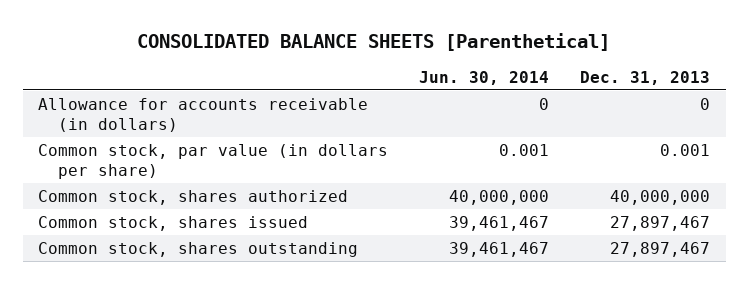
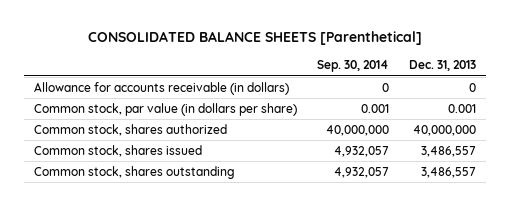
[419,70,550,85] Jun. 30, 2014 -> none
none -> [316,60,389,73] Sep. 30, 2014
[610,216,711,232] 27,897,467 -> [420,145,476,157] 3,486,557
[610,242,711,258] 27,897,467 -> [420,166,476,178] 3,486,557

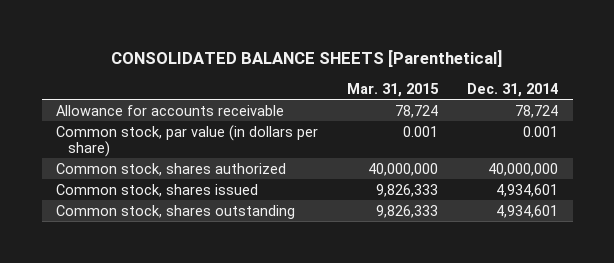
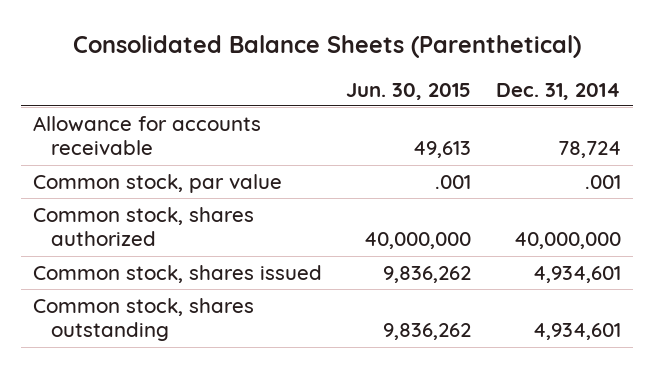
[111,49,503,67] CONSOLIDATED BALANCE SHEETS [Parenthetical] -> [72,34,581,58] Consolidated Balance Sheets (Parenthetical)
[347,82,440,97] Mar. 31, 2015 -> none
none -> [346,82,472,100] Jun. 30, 2015
[56,124,319,158] Common stock, par value (in dollars per share) -> [33,173,283,193] Common stock, par value
[523,125,559,137] 0.001 -> [584,174,621,189] .001

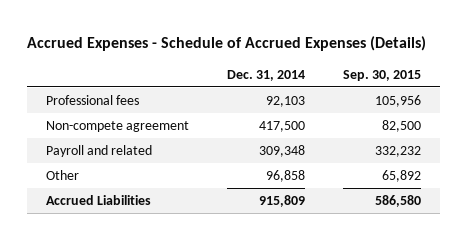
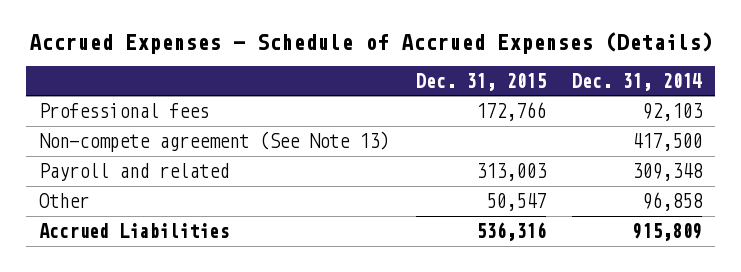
[342,70,421,82] Sep. 30, 2015 -> none
none -> [415,72,546,91] Dec. 31, 2015
[46,120,190,132] Non-compete agreement -> [39,130,390,152] Non-compete agreement (See Note 13)

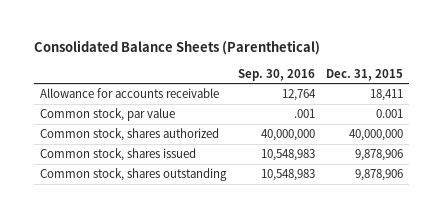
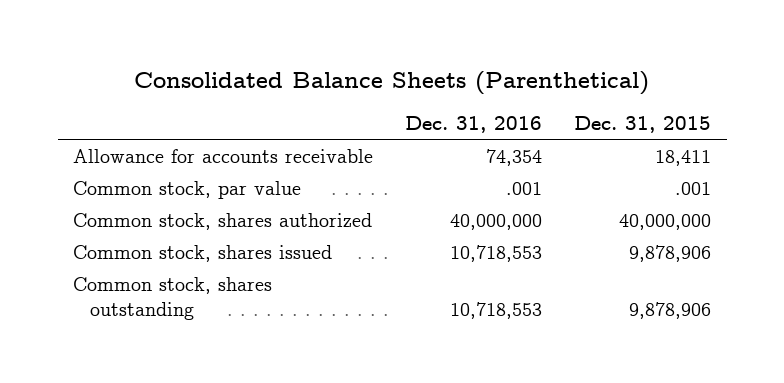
[237,68,315,81] Sep. 30, 2016 -> none
none -> [405,116,543,134] Dec. 31, 2016
[376,109,404,119] 0.001 -> [675,181,712,195] .001

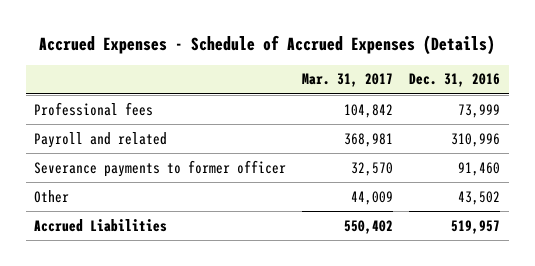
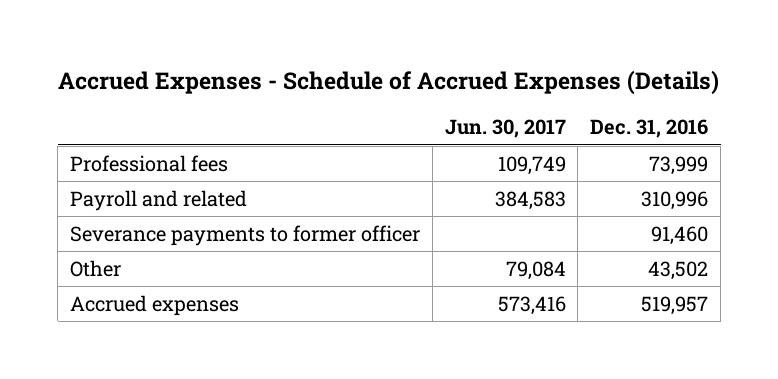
[302,73,394,88] Mar. 31, 2017 -> none
none -> [444,119,566,139] Jun. 30, 2017
[34,218,168,232] Accrued Liabilities -> [70,294,240,316] Accrued expenses

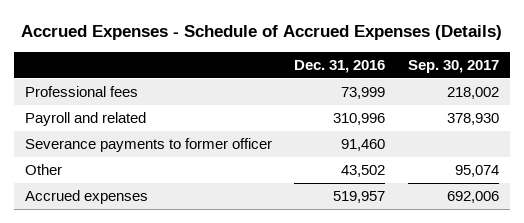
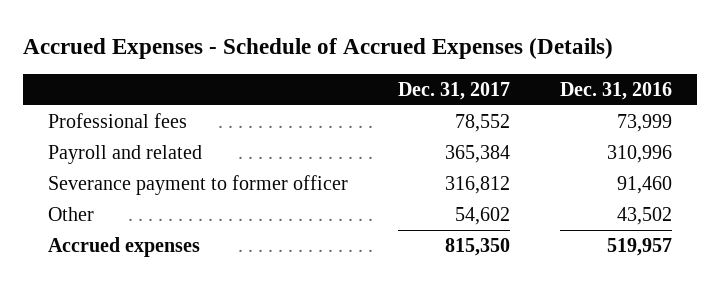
[407,59,499,73] Sep. 30, 2017 -> none
none -> [398,81,511,100] Dec. 31, 2017
[24,138,272,153] Severance payments to former officer -> [48,174,349,195] Severance payment to former officer

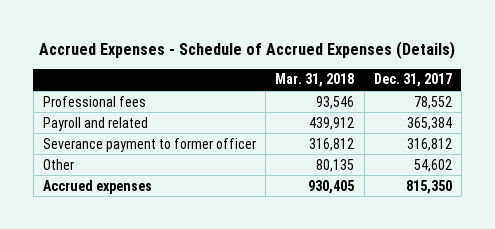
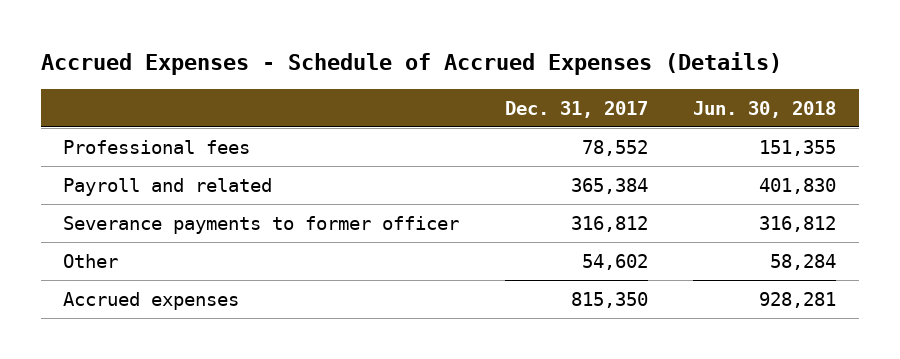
[275,73,355,88] Mar. 31, 2018 -> none
none -> [693,100,837,118] Jun. 30, 2018
[43,137,257,152] Severance payment to former officer -> [63,215,460,234] Severance payments to former officer

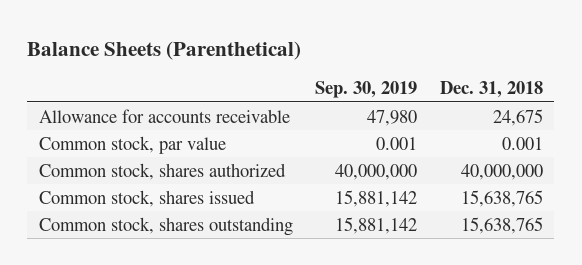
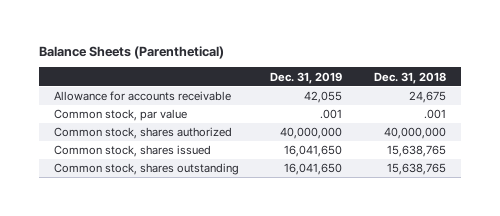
[315,81,418,99] Sep. 30, 2019 -> none
none -> [270,71,343,84] Dec. 31, 2019
[501,136,543,150] 0.001 -> [423,109,446,120] .001

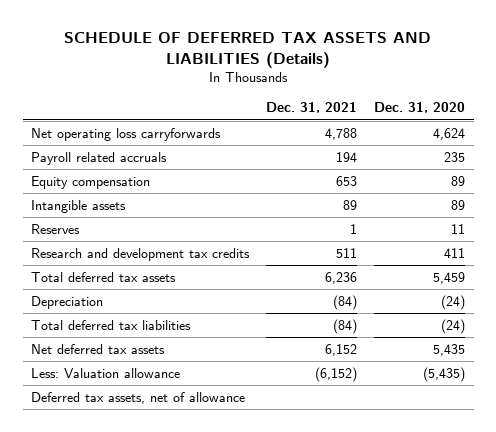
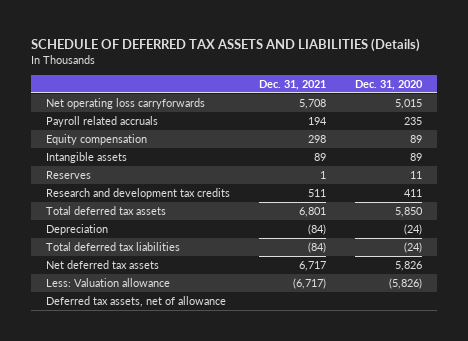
[325,127,358,140] 4,788 -> [298,99,326,110] 5,708
[433,127,466,140] 4,624 -> [395,99,423,110] 5,015
[336,175,358,186] 653 -> [307,135,326,144] 298
[325,271,358,284] 6,236 -> [298,207,326,218] 6,801
[433,271,466,284] 5,459 -> [395,207,424,218] 5,850
[325,343,358,356] 6,152 -> [298,261,326,272] 6,717
[433,343,466,356] 5,435 -> [395,261,423,272] 5,826
[315,366,358,382] (6,152) -> [292,278,326,290] (6,717)
[423,366,466,382] (5,435) -> [389,278,423,290] (5,826)

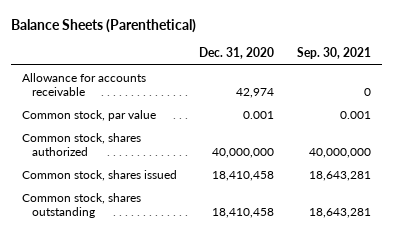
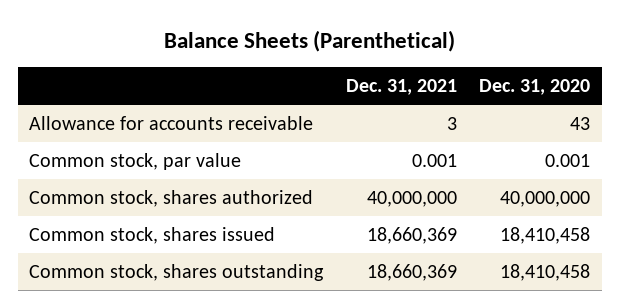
[296,47,371,60] Sep. 30, 2021 -> none
none -> [345,79,457,96] Dec. 31, 2021
[236,87,275,98] 42,974 -> [570,116,591,130] 43

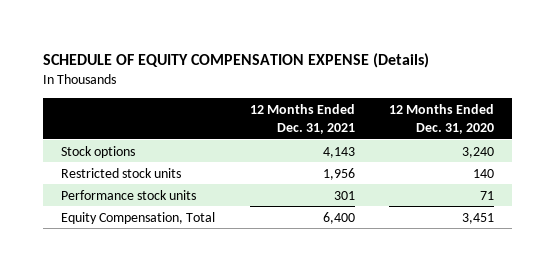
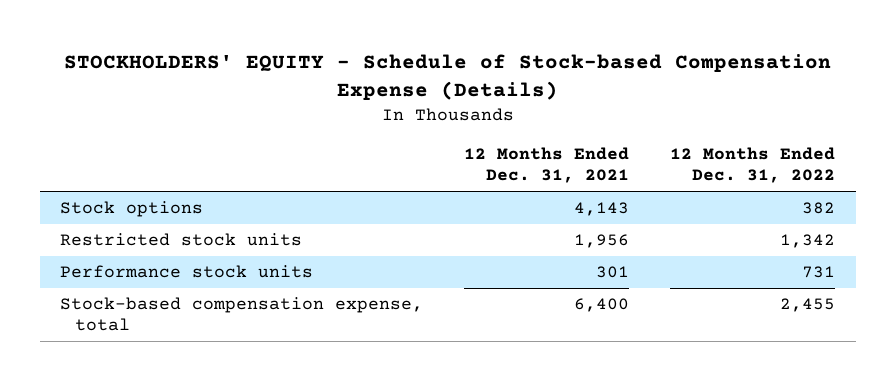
[43,53,430,69] SCHEDULE OF EQUITY COMPENSATION EXPENSE (Details) -> [63,53,831,100] STOCKHOLDERS' EQUITY - Schedule of Stock-based Compensation Expense (Details)
[389,104,495,135] 12 Months Ended Dec. 31, 2020 -> none
none -> [670,147,836,184] 12 Months Ended Dec. 31, 2022
[60,211,215,224] Equity Compensation, Total -> [60,297,424,332] Stock-based compensation expense, total

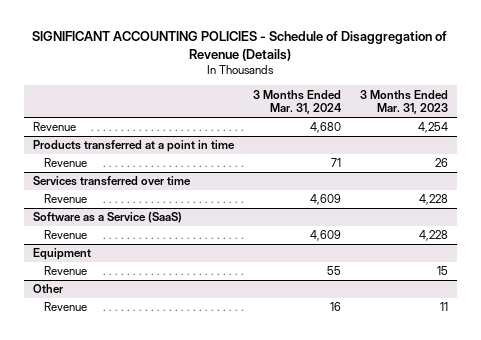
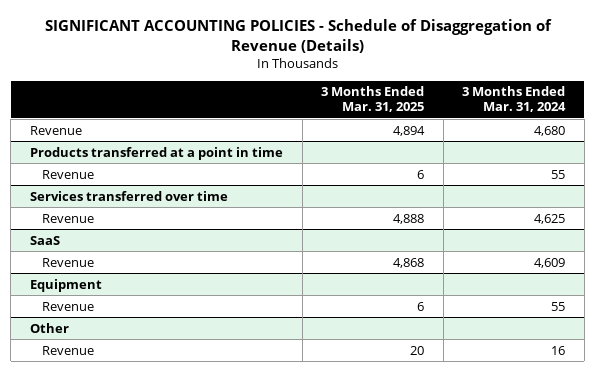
[359,89,448,115] 3 Months Ended Mar. 31, 2023 -> none
none -> [321,86,425,113] 3 Months Ended Mar. 31, 2025
[330,158,341,168] 71 -> [551,169,566,179] 55
[309,194,341,206] 4,609 -> [534,213,566,224] 4,625
[33,212,183,224] Software as a Service (SaaS) -> [29,235,60,245] SaaS

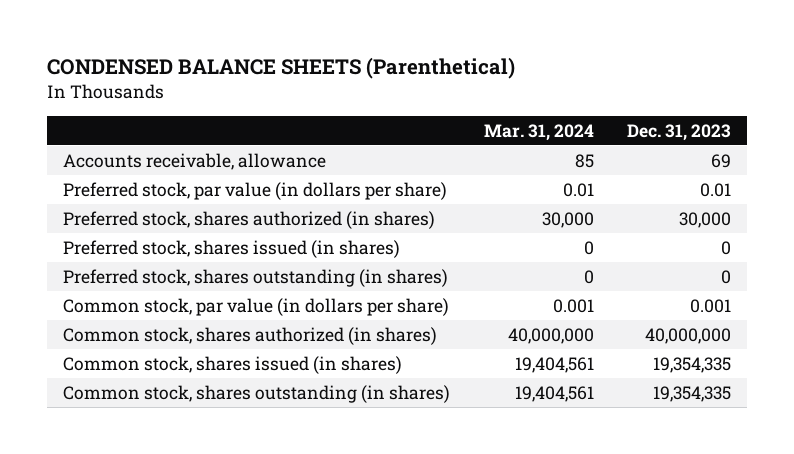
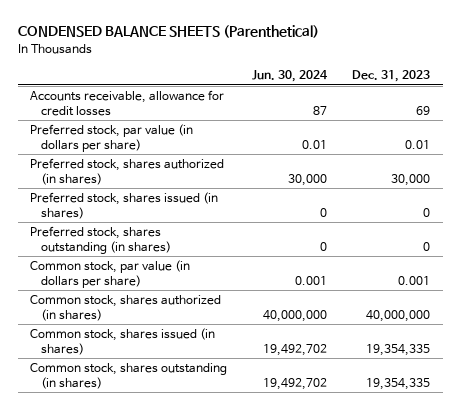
[483,123,594,141] Mar. 31, 2024 -> none
none -> [252,70,329,83] Jun. 30, 2024
[63,152,327,170] Accounts receivable, allowance -> [30,90,225,116] Accounts receivable, allowance for credit losses

